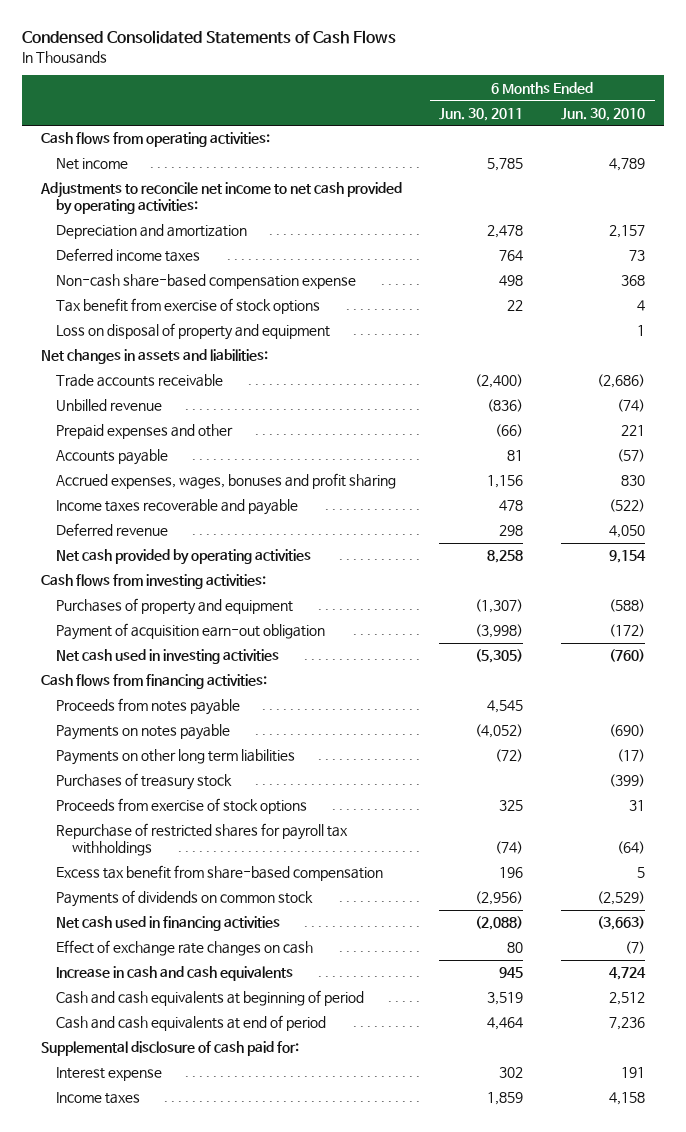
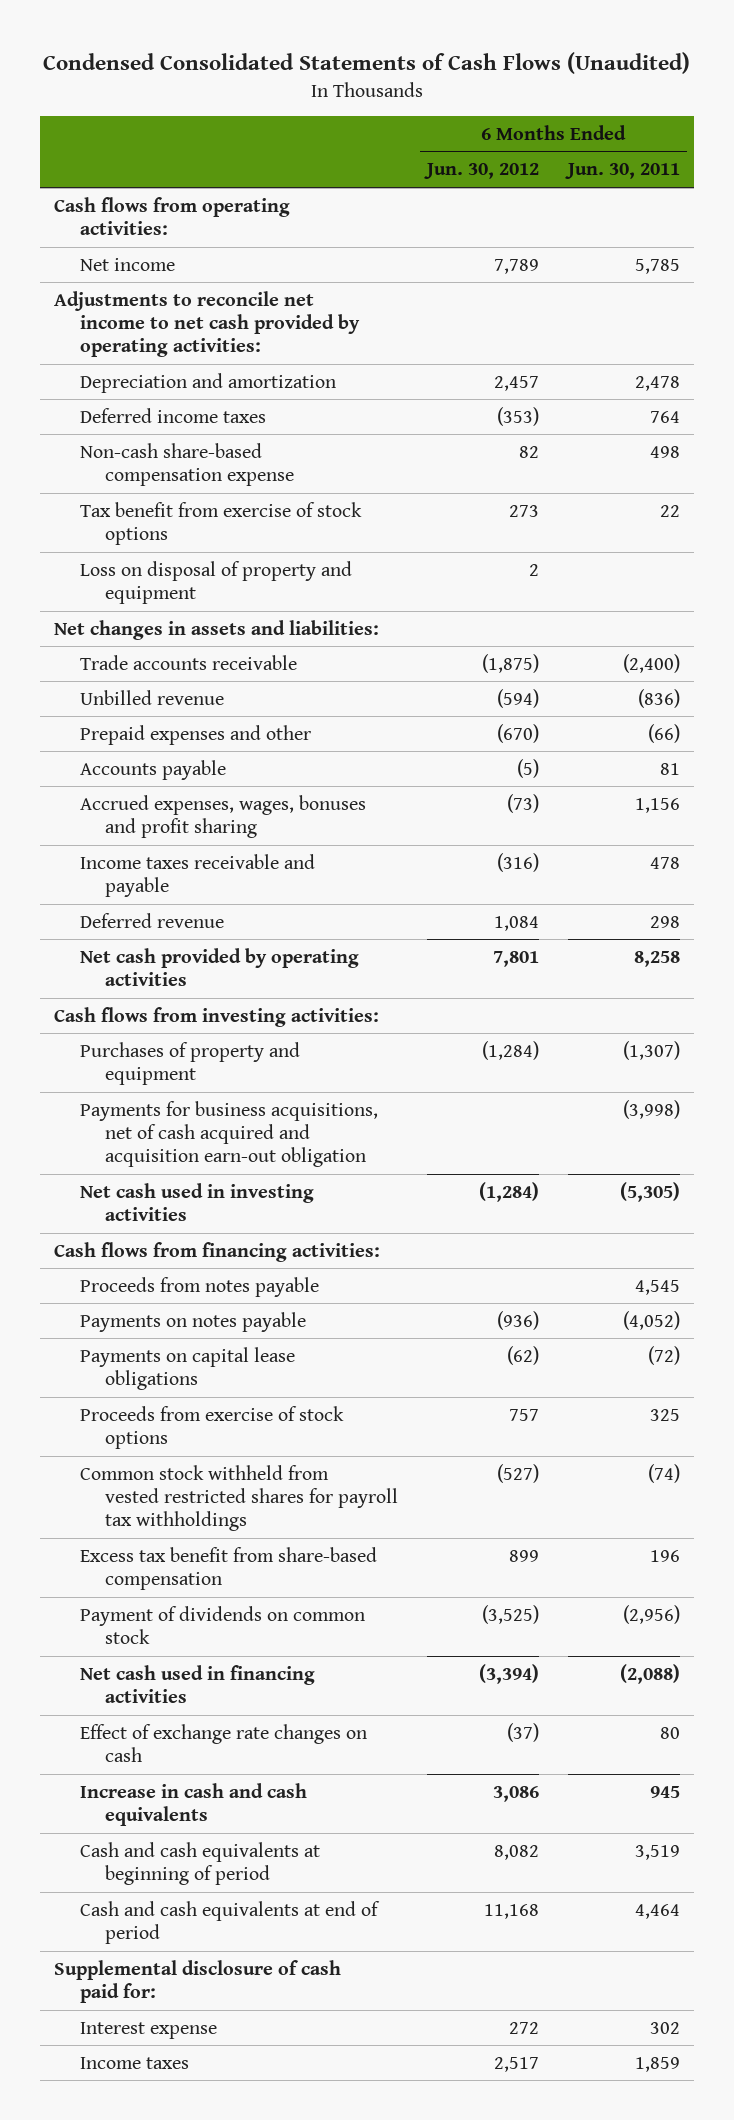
[21,30,396,45] Condensed Consolidated Statements of Cash Flows -> [43,52,691,75] Condensed Consolidated Statements of Cash Flows (Unaudited)
[561,107,646,121] Jun. 30, 2010 -> none
none -> [423,163,539,180] Jun. 30, 2012
[56,499,299,516] Income taxes recoverable and payable -> [79,853,315,897] Income taxes receivable and payable
[56,623,326,641] Payment of acquisition earn-out obligation -> [79,1100,378,1168] Payments for business acquisitions, net of cash acquired and acquisition earn-out obligation
[56,773,233,791] Purchases of treasury stock -> none
[56,749,296,766] Payments on other long term liabilities -> [79,1346,295,1390] Payments on capital lease obligations
[56,823,349,857] Repurchase of restricted shares for payroll tax withholdings -> [79,1464,398,1532] Common stock withheld from vested restricted shares for payroll tax withholdings
[56,890,314,908] Payments of dividends on common stock -> [79,1605,365,1644] Payment of dividends on common stock

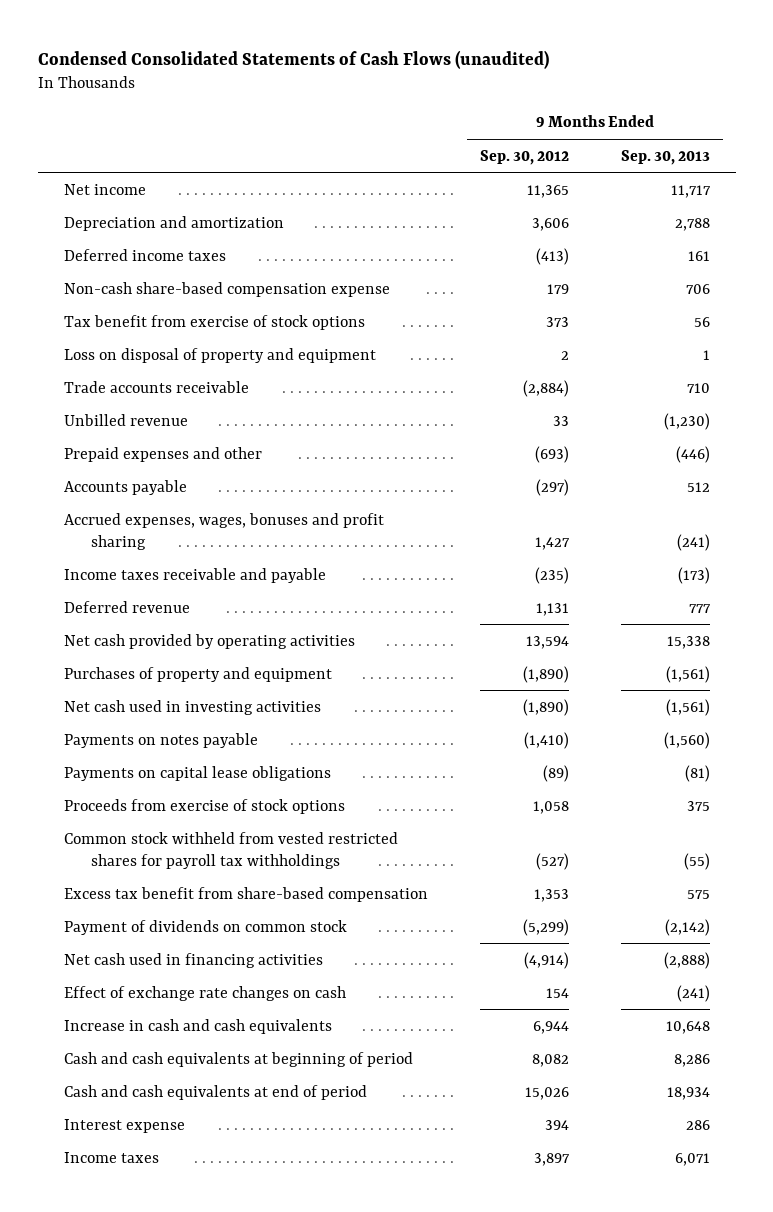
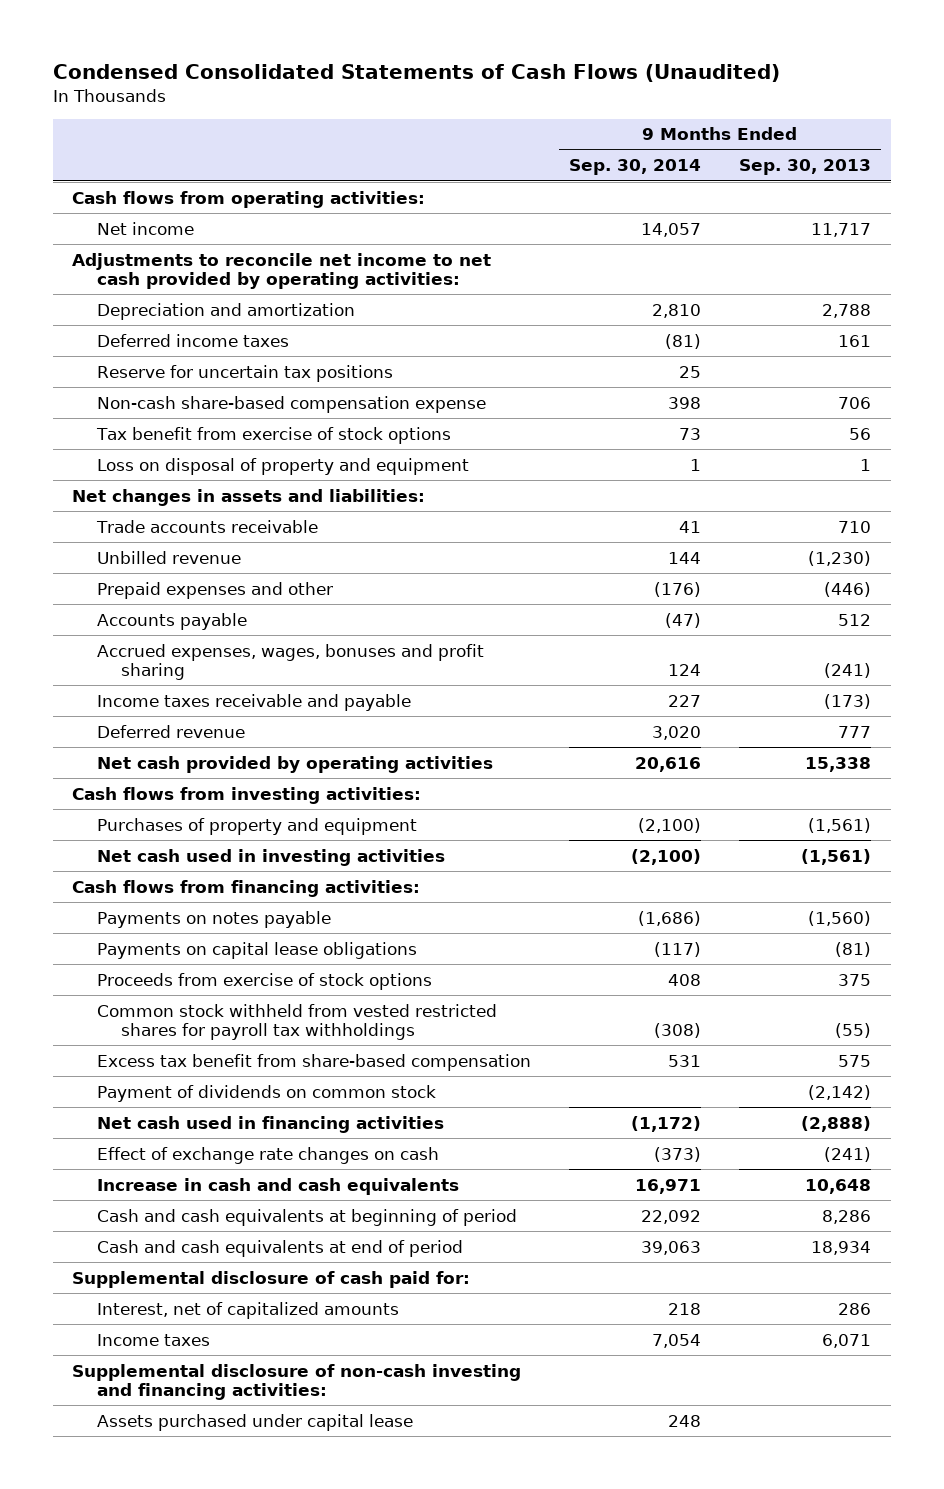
[37,49,549,69] Condensed Consolidated Statements of Cash Flows (unaudited) -> [53,64,781,83] Condensed Consolidated Statements of Cash Flows (Unaudited)
[479,149,569,165] Sep. 30, 2012 -> none
none -> [569,159,702,176] Sep. 30, 2014
none -> [72,190,426,208] Cash flows from operating activities:
none -> [72,252,492,289] Adjustments to reconcile net income to net cash provided by operating activities:
none -> [96,364,393,382] Reserve for uncertain tax positions
none -> [72,488,426,506] Net changes in assets and liabilities:
none -> [72,786,422,804] Cash flows from investing activities:
none -> [72,879,421,897] Cash flows from financing activities:
none -> [72,1270,471,1288] Supplemental disclosure of cash paid for:
[63,1118,185,1133] Interest expense -> [96,1301,399,1319] Interest, net of capitalized amounts
none -> [72,1363,522,1400] Supplemental disclosure of non-cash investing and financing activities:
none -> [96,1413,413,1431] Assets purchased under capital lease

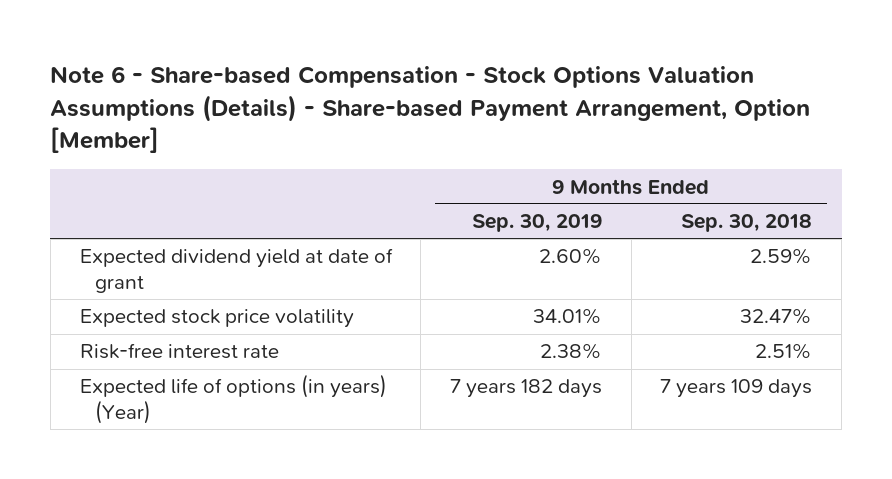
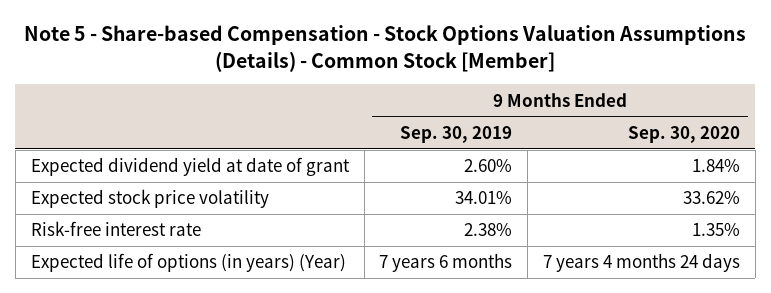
[50,65,811,154] Note 6 - Share-based Compensation - Stock Options Valuation Assumptions (Details) - Share-based Payment Arrangement, Option [Member] -> [24,25,747,72] Note 5 - Share-based Compensation - Stock Options Valuation Assumptions (Details) - Common Stock [Member]
[681,214,813,233] Sep. 30, 2018 -> none
none -> [628,125,741,143] Sep. 30, 2020
[450,379,603,399] 7 years 182 days -> [379,253,513,273] 7 years 6 months

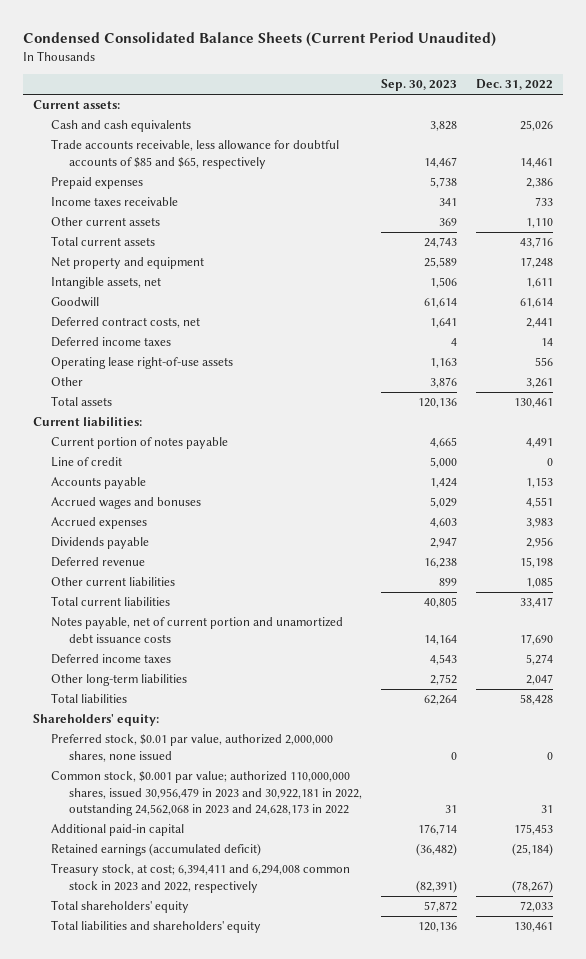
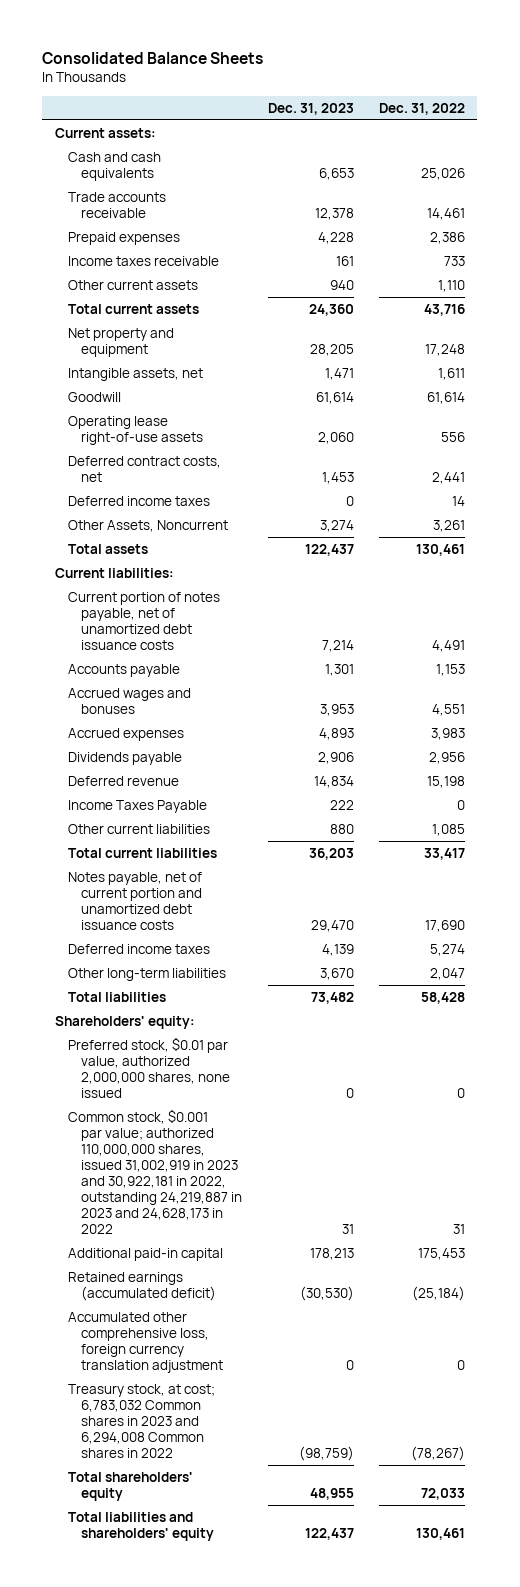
[23,32,497,48] Condensed Consolidated Balance Sheets (Current Period Unaudited) -> [42,51,264,64] Consolidated Balance Sheets
[380,79,457,92] Sep. 30, 2023 -> none
none -> [267,102,354,115] Dec. 31, 2023
[50,139,339,169] Trade accounts receivable, less allowance for doubtful accounts of $85 and $65, respectively -> [68,191,167,218] Trade accounts receivable
[50,357,233,370] Operating lease right-of-use assets -> [68,415,204,445] Operating lease right-of-use assets
[50,377,83,387] Other -> [68,519,229,532] Other Assets, Noncurrent
[50,457,122,468] Line of credit -> none
[50,437,228,450] Current portion of notes payable -> [68,591,221,651] Current portion of notes payable, net of unamortized debt issuance costs
none -> [68,799,208,813] Income Taxes Payable
[50,771,362,817] Common stock, $0.001 par value; authorized 110,000,000 shares, issued 30,956,479 in 2023 and 30,922,181 in 2022, outstanding 24,562,068 in 2023 and 24,628,173 in 2022 -> [68,1108,243,1235] Common stock, $0.001 par value; authorized 110,000,000 shares, issued 31,002,919 in 2023 and 30,922,181 in 2022, outstanding 24,219,887 in 2023 and 24,628,173 in 2022
none -> [68,1311,224,1374] Accumulated other comprehensive loss, foreign currency translation adjustment
[50,863,350,893] Treasury stock, at cost; 6,394,411 and 6,294,008 common stock in 2023 and 2022, respectively -> [68,1383,216,1459] Treasury stock, at cost; 6,783,032 Common shares in 2023 and 6,294,008 Common shares in 2022

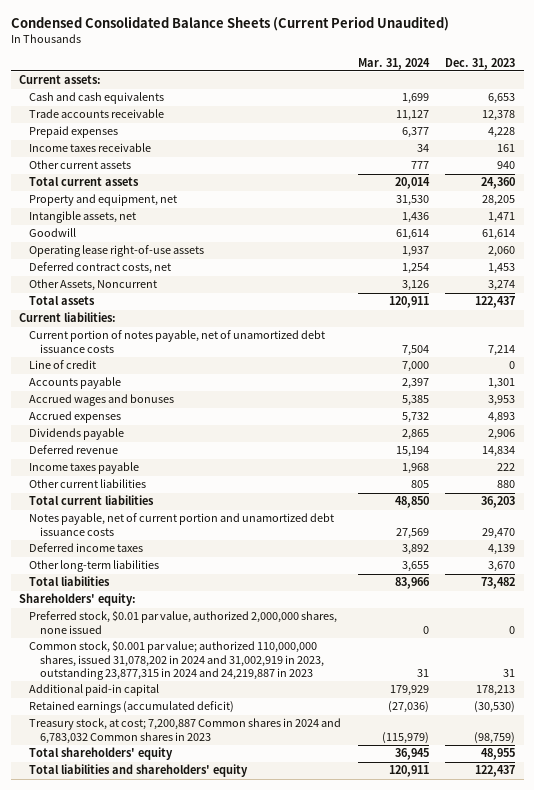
[42,51,264,64] Consolidated Balance Sheets -> [10,16,449,32] Condensed Consolidated Balance Sheets (Current Period Unaudited)
[378,102,465,115] Dec. 31, 2022 -> none
none -> [357,57,430,70] Mar. 31, 2024
[68,327,175,357] Net property and equipment -> [29,194,178,207] Property and equipment, net
[68,495,211,506] Deferred income taxes -> none
none -> [29,360,97,370] Line of credit
[68,799,208,813] Income Taxes Payable -> [29,462,140,475] Income taxes payable
[68,1108,243,1235] Common stock, $0.001 par value; authorized 110,000,000 shares, issued 31,002,919 in 2023 and 30,922,181 in 2022, outstanding 24,219,887 in 2023 and 24,628,173 in 2022 -> [29,640,325,681] Common stock, $0.001 par value; authorized 110,000,000 shares, issued 31,078,202 in 2024 and 31,002,919 in 2023, outstanding 23,877,315 in 2024 and 24,219,887 in 2023
[68,1311,224,1374] Accumulated other comprehensive loss, foreign currency translation adjustment -> none
[68,1383,216,1459] Treasury stock, at cost; 6,783,032 Common shares in 2023 and 6,294,008 Common shares in 2022 -> [29,718,342,744] Treasury stock, at cost; 7,200,887 Common shares in 2024 and 6,783,032 Common shares in 2023

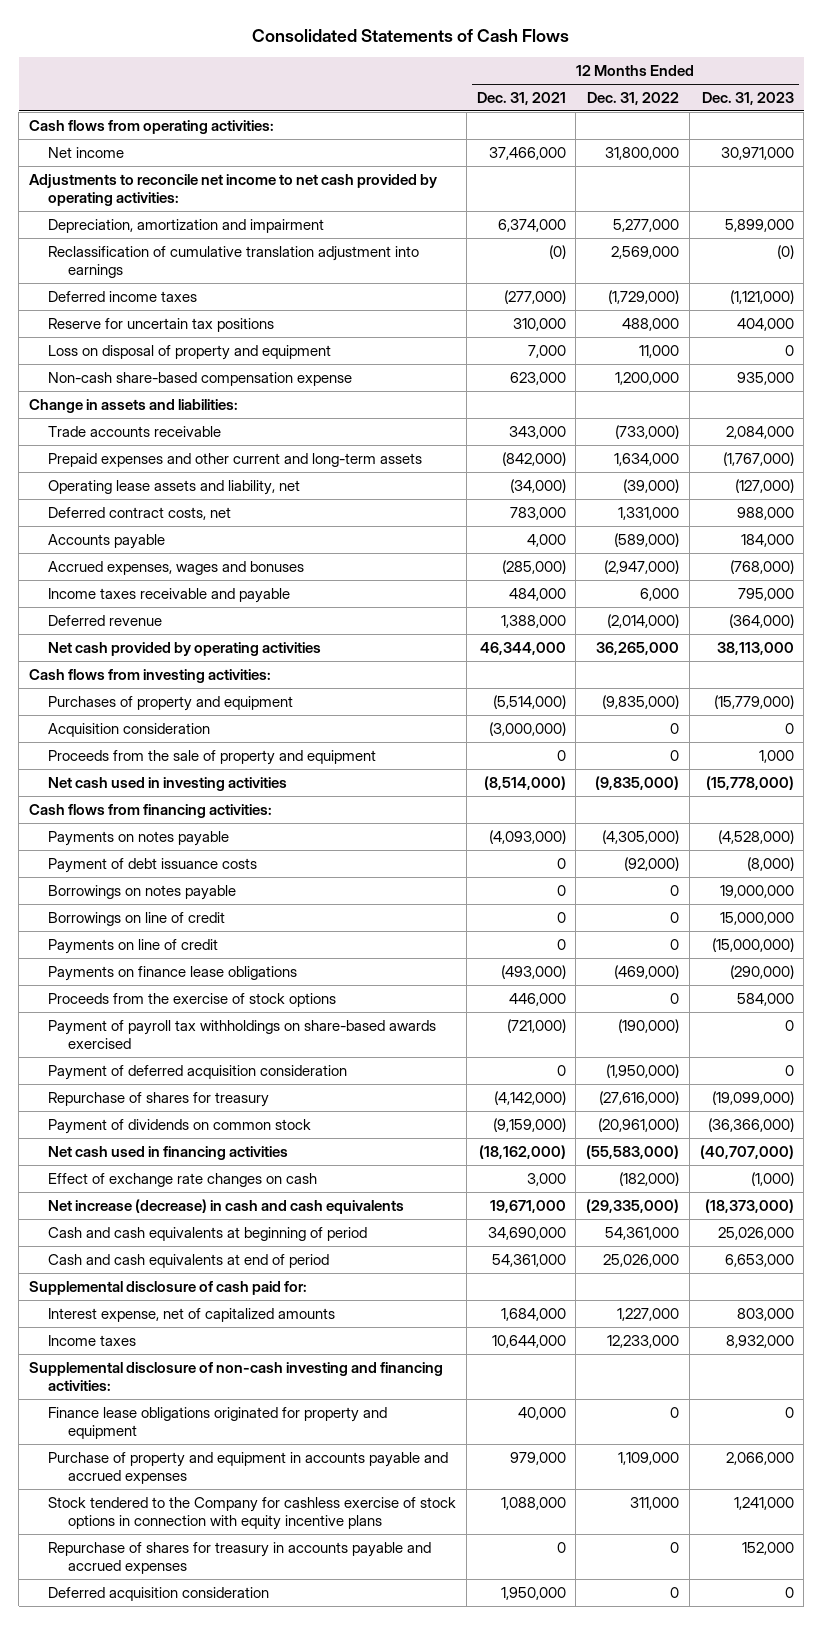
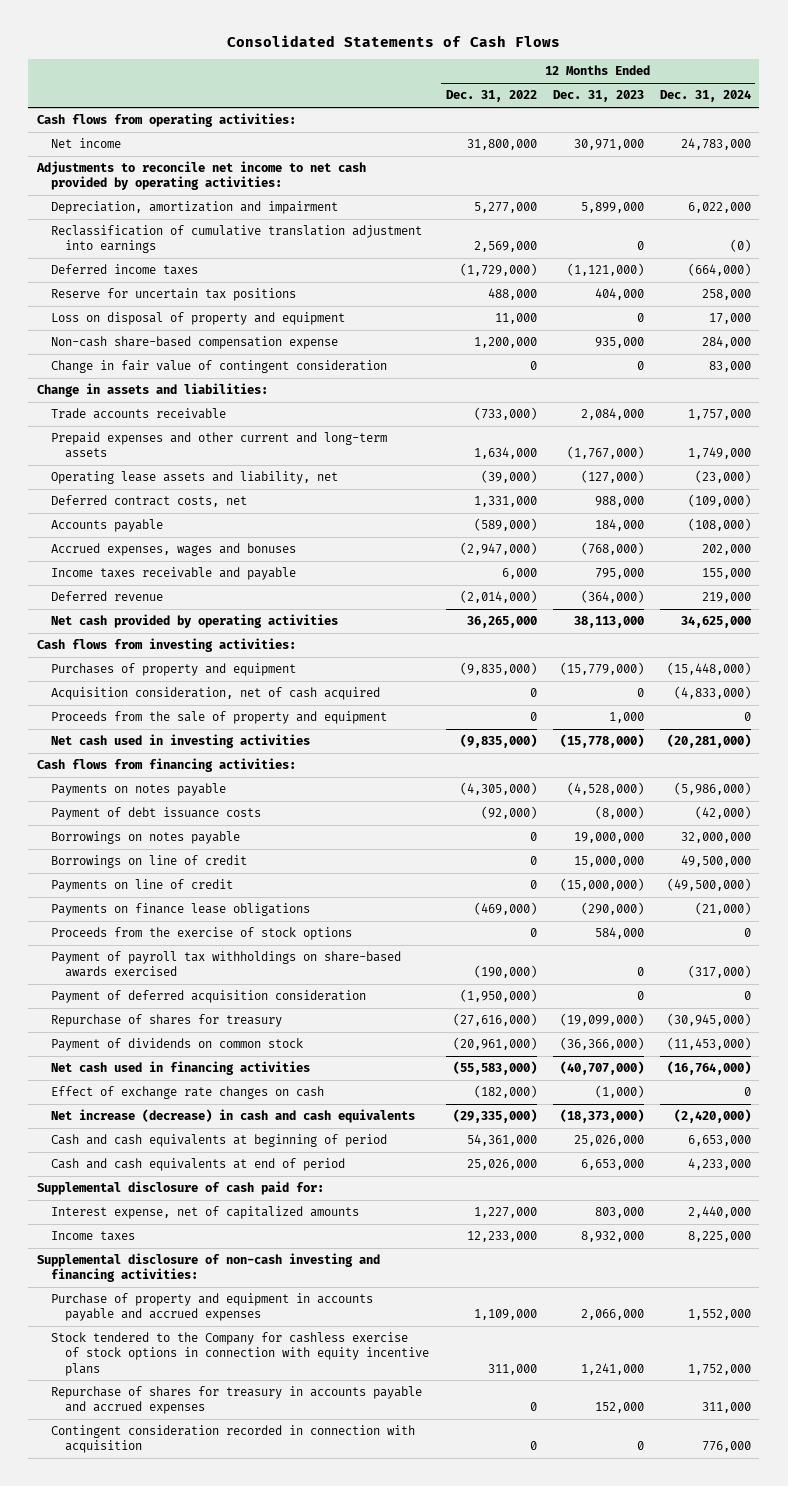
[476,91,566,105] Dec. 31, 2021 -> none
none -> [660,90,752,103] Dec. 31, 2024
[776,244,794,259] (0) -> [636,241,644,251] 0
none -> [50,360,387,374] Change in fair value of contingent consideration
[48,722,211,737] Acquisition consideration -> [50,687,380,701] Acquisition consideration, net of cash acquired
[48,1406,388,1439] Finance lease obligations originated for property and equipment -> none
[48,1586,270,1601] Deferred acquisition consideration -> none
none -> [50,1425,415,1454] Contingent consideration recorded in connection with acquisition

